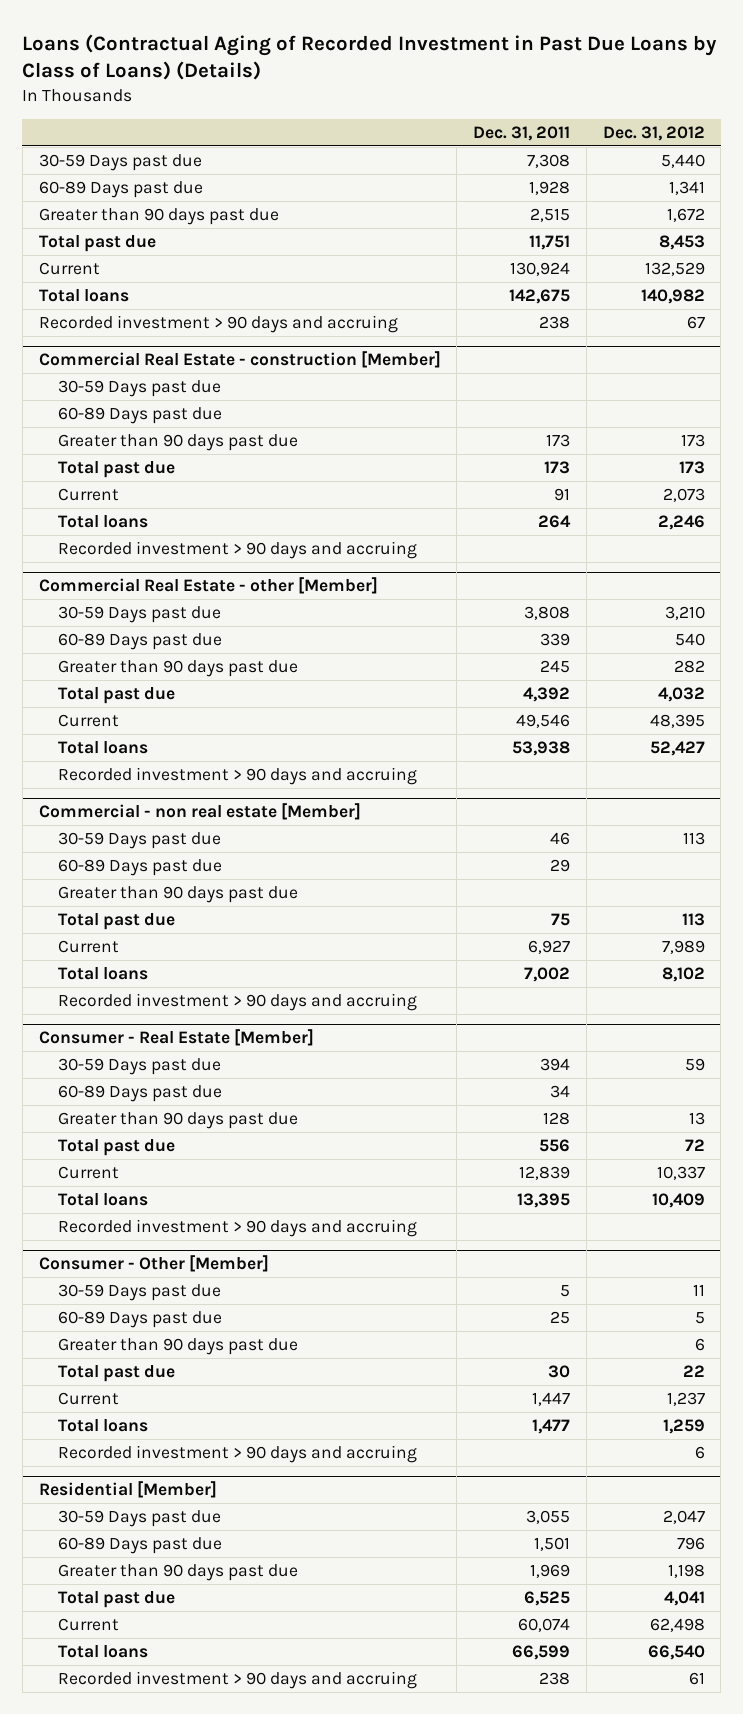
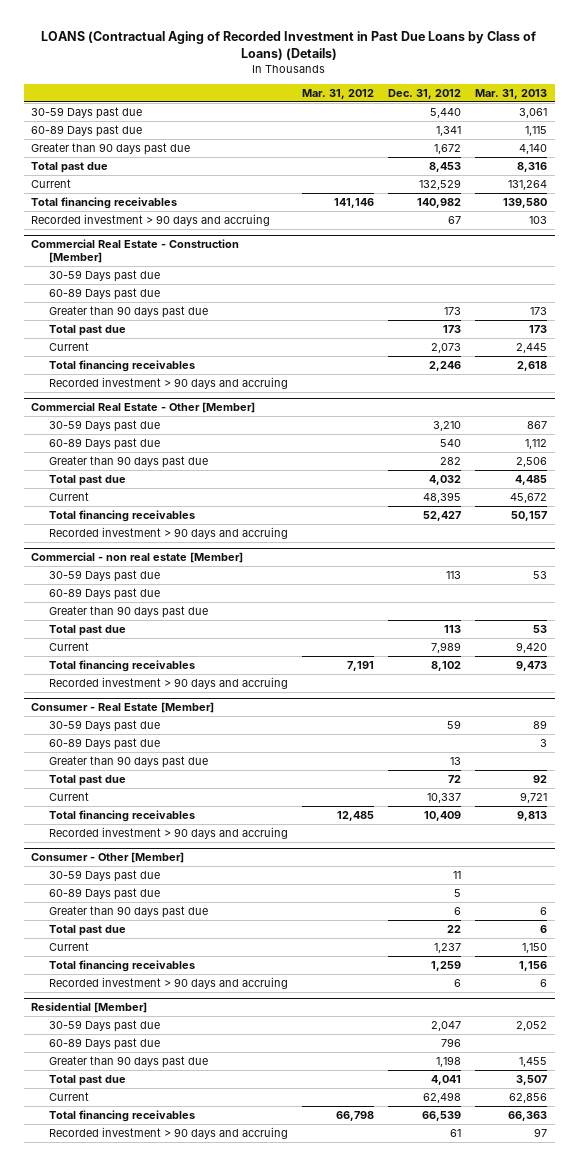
[22,33,718,81] Loans (Contractual Aging of Recorded Investment in Past Due Loans by Class of Loans) (Details) -> [41,31,537,61] LOANS (Contractual Aging of Recorded Investment in Past Due Loans by Class of Loans) (Details)
[473,125,571,141] Dec. 31, 2011 -> none
none -> [301,89,374,100] Mar. 31, 2012
none -> [475,89,548,100] Mar. 31, 2013
[38,288,129,302] Total loans -> [31,196,178,209] Total financing receivables
[38,351,441,369] Commercial Real Estate - construction [Member] -> [31,239,240,264] Commercial Real Estate - Construction [Member]
[58,514,149,528] Total loans -> [48,359,195,372] Total financing receivables
[38,577,378,595] Commercial Real Estate - other [Member] -> [31,402,256,414] Commercial Real Estate - Other [Member]
[58,740,149,754] Total loans -> [48,509,195,522] Total financing receivables
[58,966,149,980] Total loans -> [48,659,195,672] Total financing receivables
[58,1192,149,1206] Total loans -> [48,809,195,822] Total financing receivables
[58,1418,149,1432] Total loans -> [48,959,195,972] Total financing receivables
[58,1644,149,1658] Total loans -> [48,1109,195,1122] Total financing receivables
[647,1644,705,1660] 66,540 -> [422,1110,462,1121] 66,539

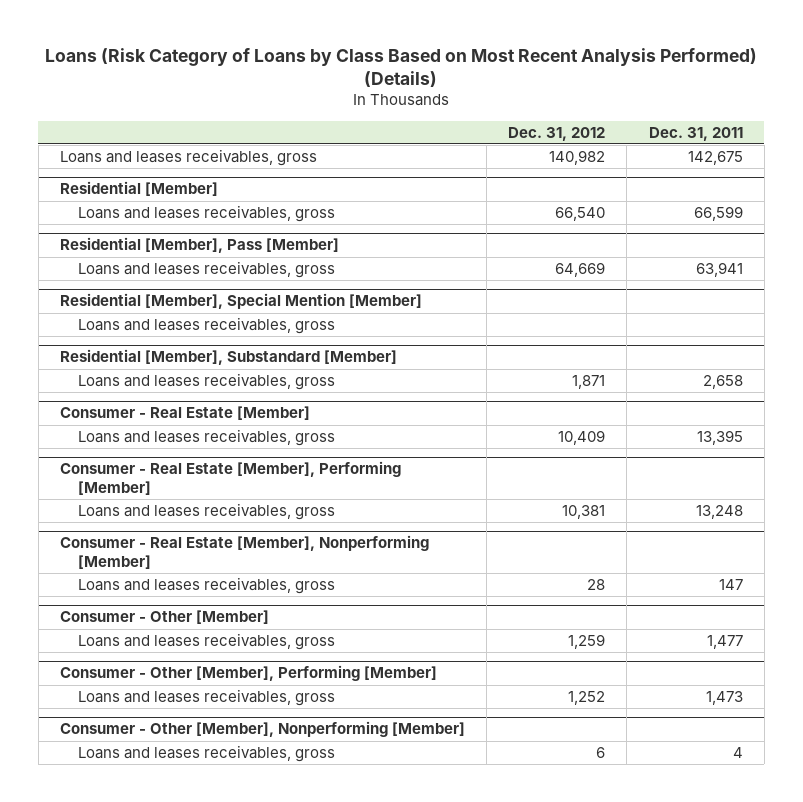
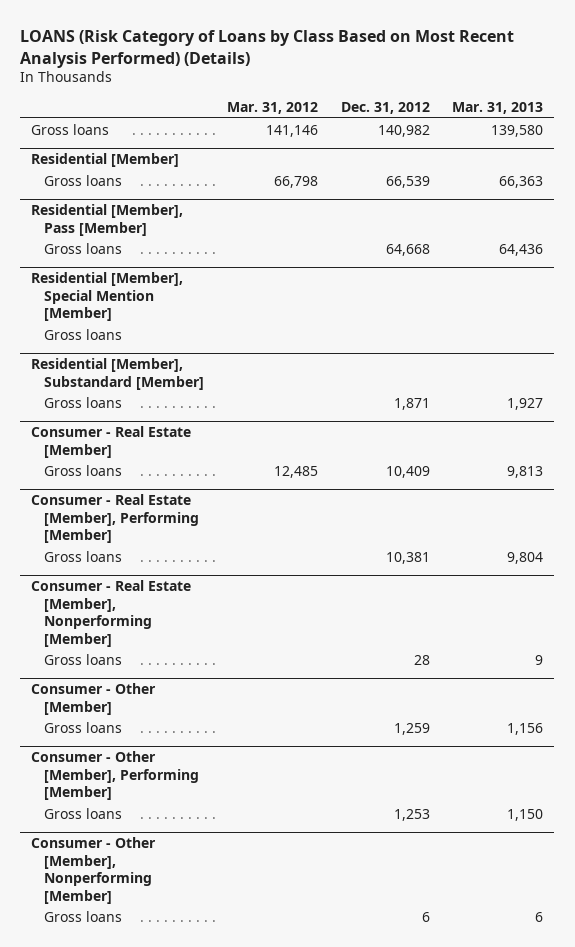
[45,47,758,88] Loans (Risk Category of Loans by Class Based on Most Recent Analysis Performed) (Details) -> [20,29,515,68] LOANS (Risk Category of Loans by Class Based on Most Recent Analysis Performed) (Details)
[648,126,743,141] Dec. 31, 2011 -> none
none -> [226,102,318,115] Mar. 31, 2012
none -> [452,102,544,115] Mar. 31, 2013
[60,149,318,167] Loans and leases receivables, gross -> [31,123,110,135] Gross loans
[77,205,335,223] Loans and leases receivables, gross -> [44,174,123,186] Gross loans
[555,207,606,222] 66,540 -> [385,175,430,188] 66,539
[77,261,335,279] Loans and leases receivables, gross -> [44,242,123,254] Gross loans
[555,262,606,278] 64,669 -> [385,243,430,256] 64,668
[77,317,335,335] Loans and leases receivables, gross -> [44,328,123,340] Gross loans
[77,373,335,391] Loans and leases receivables, gross -> [44,396,123,408] Gross loans
[77,429,335,447] Loans and leases receivables, gross -> [44,464,123,476] Gross loans
[77,503,335,521] Loans and leases receivables, gross -> [44,550,123,562] Gross loans
[77,577,335,595] Loans and leases receivables, gross -> [44,653,123,665] Gross loans
[77,633,335,651] Loans and leases receivables, gross -> [44,721,123,733] Gross loans
[77,689,335,707] Loans and leases receivables, gross -> [44,807,123,819] Gross loans
[568,691,606,706] 1,252 -> [393,808,430,821] 1,253
[77,745,335,763] Loans and leases receivables, gross -> [44,910,123,922] Gross loans

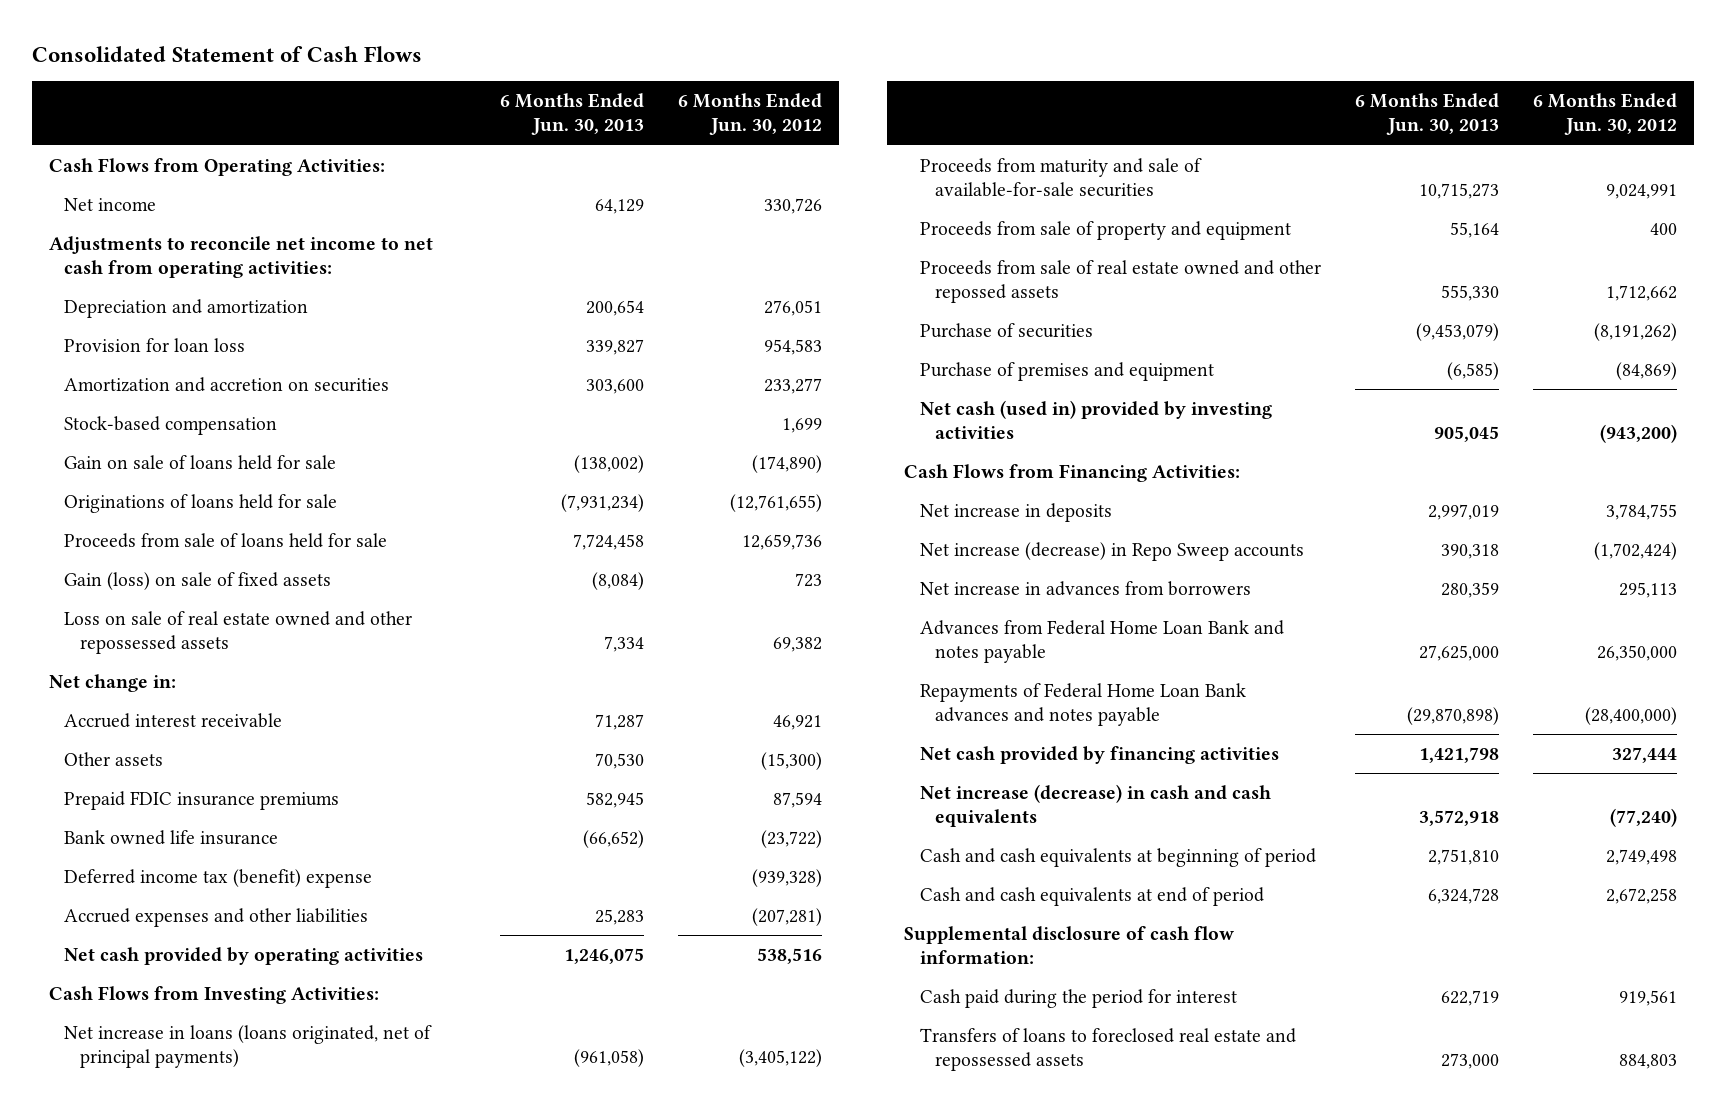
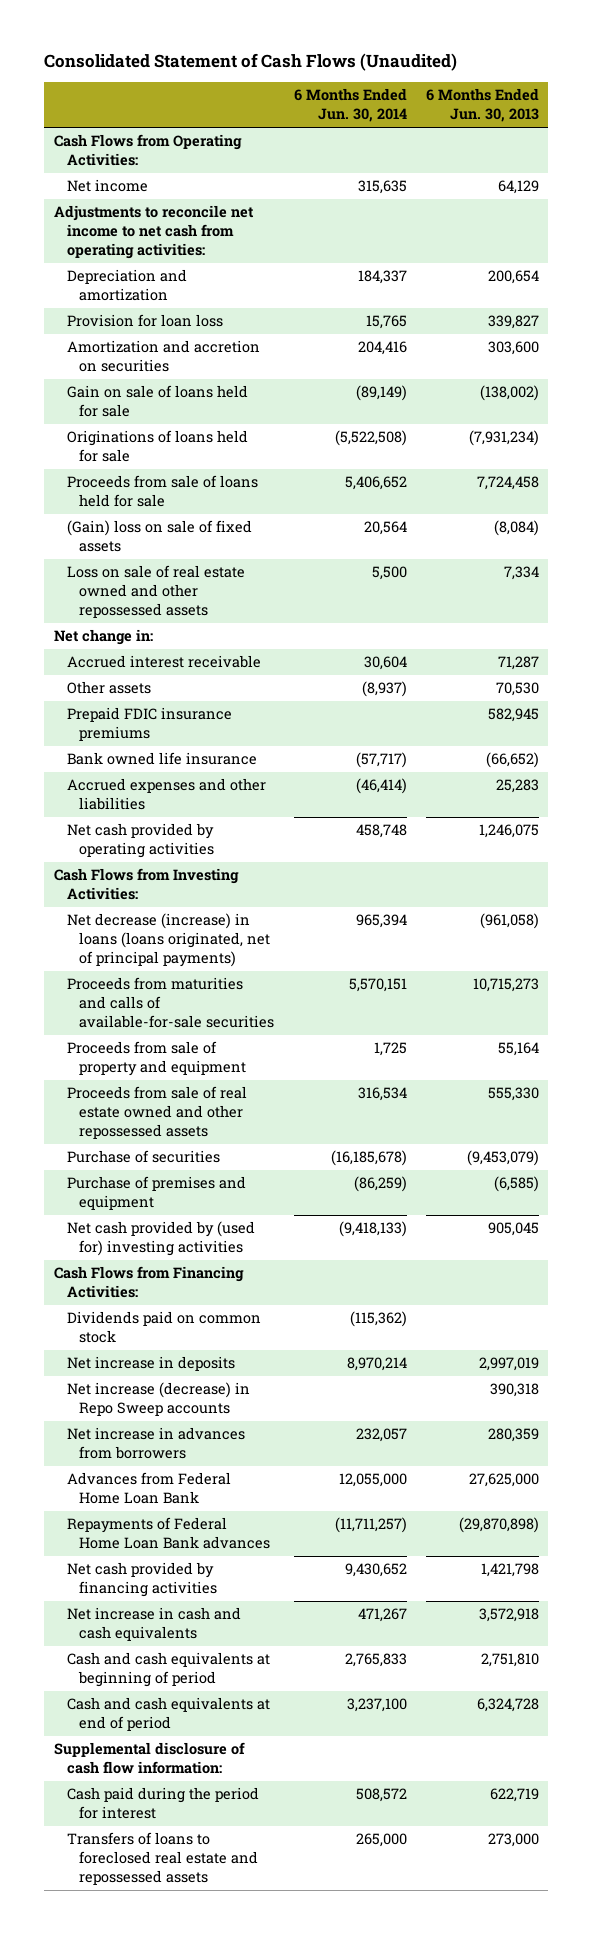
[31,46,422,63] Consolidated Statement of Cash Flows -> [44,53,458,72] Consolidated Statement of Cash Flows (Unaudited)
[677,93,822,136] 6 Months Ended Jun. 30, 2012 -> none
none -> [293,88,407,123] 6 Months Ended Jun. 30, 2014
[64,415,278,435] Stock-based compensation -> none
[64,571,332,590] Gain (loss) on sale of fixed assets -> [66,520,252,553] (Gain) loss on sale of fixed assets
[64,868,373,888] Deferred income tax (benefit) expense -> none
[64,1024,433,1069] Net increase in loans (loans originated, net of principal payments) -> [66,913,271,968] Net decrease (increase) in loans (loans originated, net of principal payments)
[919,157,1202,198] Proceeds from maturity and sale of available-for-sale securities -> [66,977,275,1029] Proceeds from maturities and calls of available-for-sale securities
[919,259,1321,304] Proceeds from sale of real estate owned and other repossed assets -> [66,1086,247,1140] Proceeds from sale of real estate owned and other repossessed assets
[919,399,1272,440] Net cash (used in) provided by investing activities -> [66,1221,255,1257] Net cash provided by (used for) investing activities
none -> [66,1311,261,1344] Dividends paid on common stock
[919,619,1284,664] Advances from Federal Home Loan Bank and notes payable -> [66,1472,231,1505] Advances from Federal Home Loan Bank
[919,682,1246,727] Repayments of Federal Home Loan Bank advances and notes payable -> [66,1517,271,1550] Repayments of Federal Home Loan Bank advances
[919,783,1271,828] Net increase (decrease) in cash and cash equivalents -> [66,1607,241,1642] Net increase in cash and cash equivalents

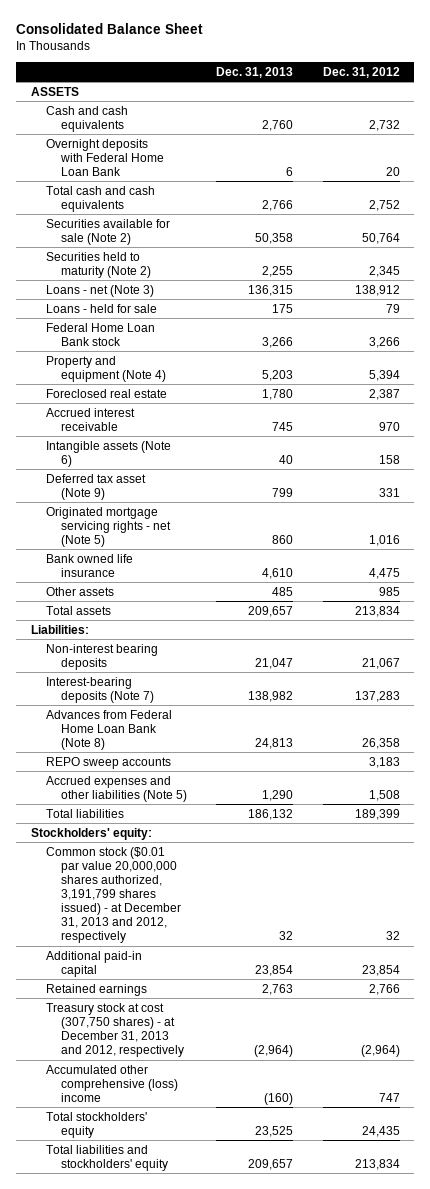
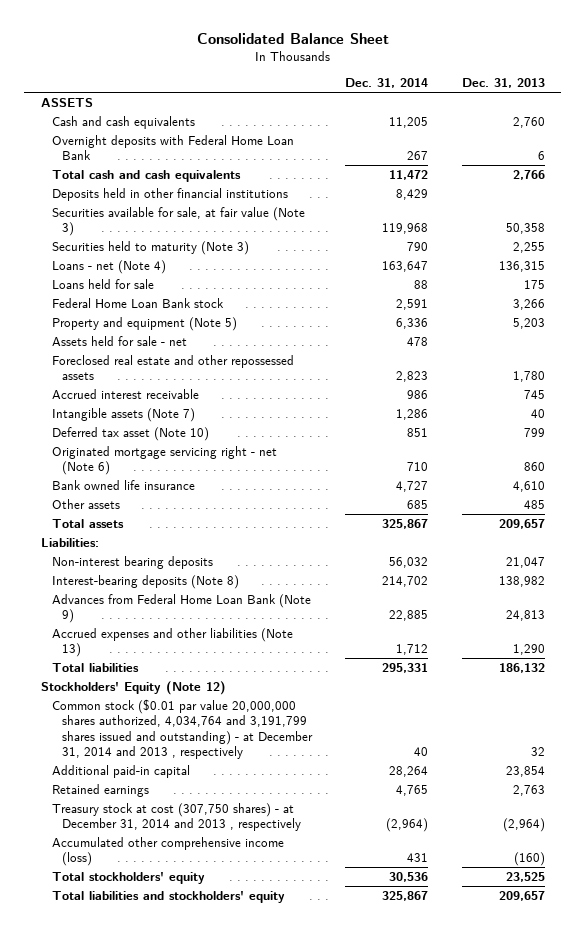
[322,66,400,78] Dec. 31, 2012 -> none
none -> [345,78,429,89] Dec. 31, 2014
none -> [51,187,288,201] Deposits held in other financial institutions
[45,218,170,245] Securities available for sale (Note 2) -> [51,206,305,237] Securities available for sale, at fair value (Note 3)
[45,251,152,278] Securities held to maturity (Note 2) -> [51,240,249,255] Securities held to maturity (Note 3)
[45,284,154,297] Loans - net (Note 3) -> [51,259,166,274] Loans - net (Note 4)
[45,303,157,313] Loans - held for sale -> [51,278,154,289] Loans held for sale
[45,355,167,382] Property and equipment (Note 4) -> [51,316,237,331] Property and equipment (Note 5)
none -> [51,335,187,346] Assets held for sale - net
[45,388,167,398] Foreclosed real estate -> [51,354,294,381] Foreclosed real estate and other repossessed assets
[45,440,171,467] Intangible assets (Note 6) -> [51,407,195,422] Intangible assets (Note 7)
[45,473,146,500] Deferred tax asset (Note 9) -> [51,426,209,441] Deferred tax asset (Note 10)
[45,506,172,547] Originated mortgage servicing rights - net (Note 5) -> [51,445,277,476] Originated mortgage servicing right - net (Note 6)
[45,756,171,769] REPO sweep accounts -> none
[45,676,155,703] Interest-bearing deposits (Note 7) -> [51,574,239,589] Interest-bearing deposits (Note 8)
[45,709,172,750] Advances from Federal Home Loan Bank (Note 8) -> [51,593,311,624] Advances from Federal Home Loan Bank (Note 9)
[45,775,188,802] Accrued expenses and other liabilities (Note 5) -> [51,627,293,658] Accrued expenses and other liabilities (Note 13)
[30,827,152,840] Stockholders' equity: -> [40,680,226,695] Stockholders' Equity (Note 12)
[45,846,182,944] Common stock ($0.01 par value 20,000,000 shares authorized, 3,191,799 shares issued) - at December 31, 2013 and 2012, respectively -> [51,698,314,759] Common stock ($0.01 par value 20,000,000 shares authorized, 4,034,764 and 3,191,799 shares issued and outstanding) - at December 31, 2014 and 2013 , respectively
[45,1002,185,1057] Treasury stock at cost (307,750 shares) - at December 31, 2013 and 2012, respectively -> [51,802,302,832] Treasury stock at cost (307,750 shares) - at December 31, 2014 and 2013 , respectively
[45,1064,179,1102] Accumulated other comprehensive (loss) income -> [51,836,284,867] Accumulated other comprehensive income (loss)

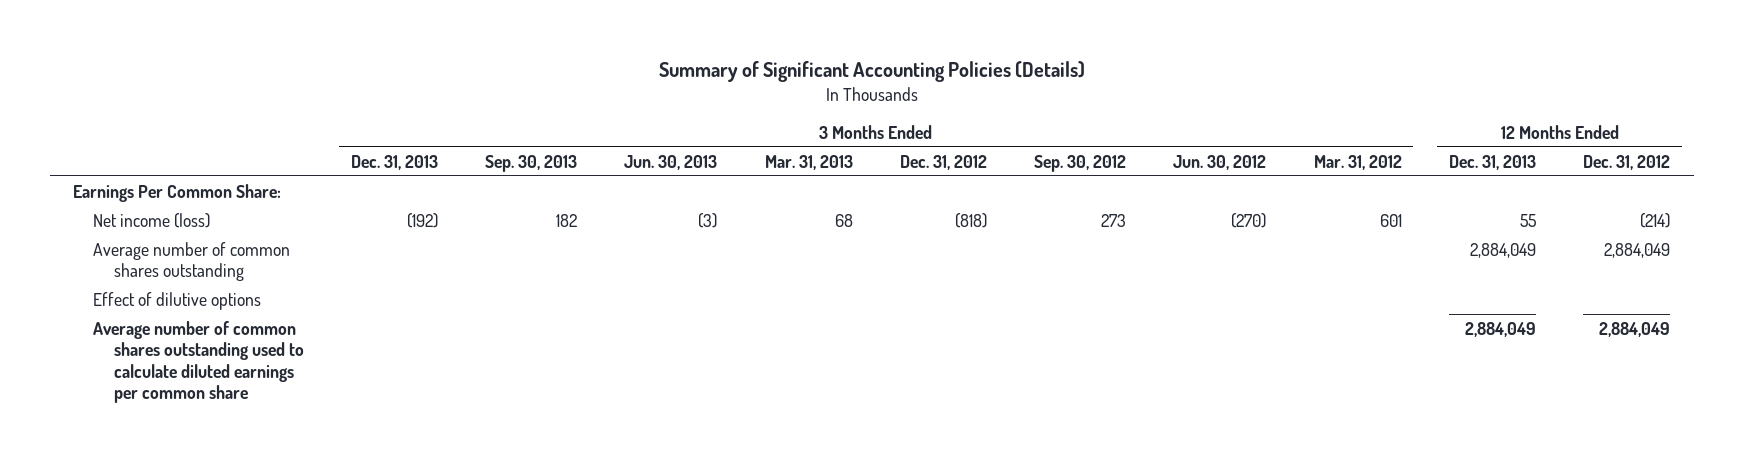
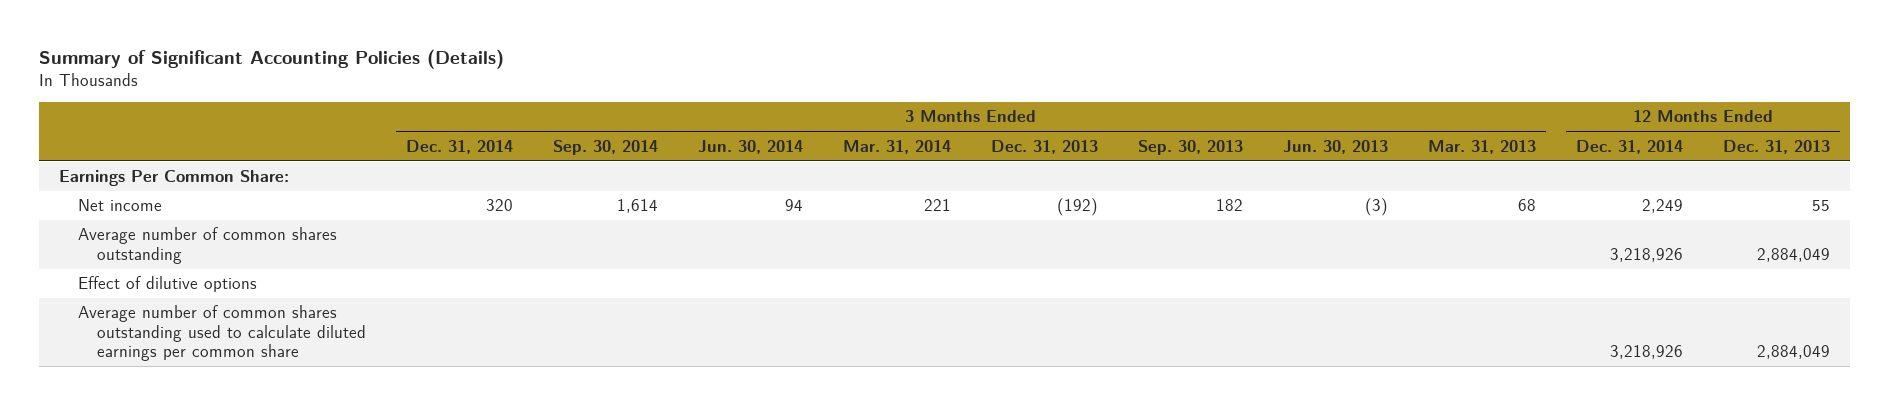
[899,154,987,170] Dec. 31, 2012 -> none
[1034,154,1127,172] Sep. 30, 2012 -> none
[1173,154,1267,170] Jun. 30, 2012 -> none
[1313,154,1402,170] Mar. 31, 2012 -> none
[1583,154,1671,170] Dec. 31, 2012 -> none
none -> [406,139,514,154] Dec. 31, 2014
none -> [553,139,659,155] Sep. 30, 2014
none -> [698,139,804,154] Jun. 30, 2014
none -> [843,139,952,154] Mar. 31, 2014
none -> [1576,139,1684,154] Dec. 31, 2014
[93,212,211,228] Net income (loss) -> [77,199,162,212] Net income

